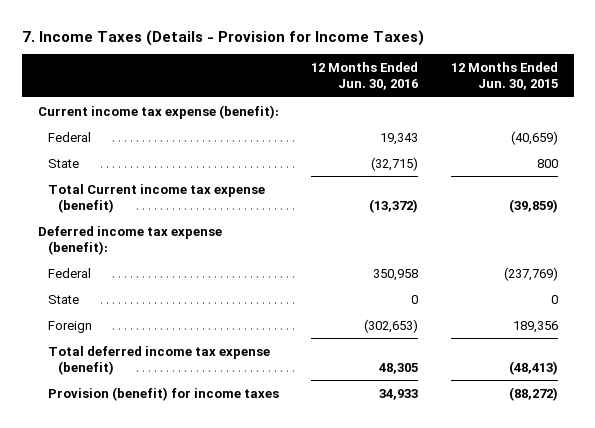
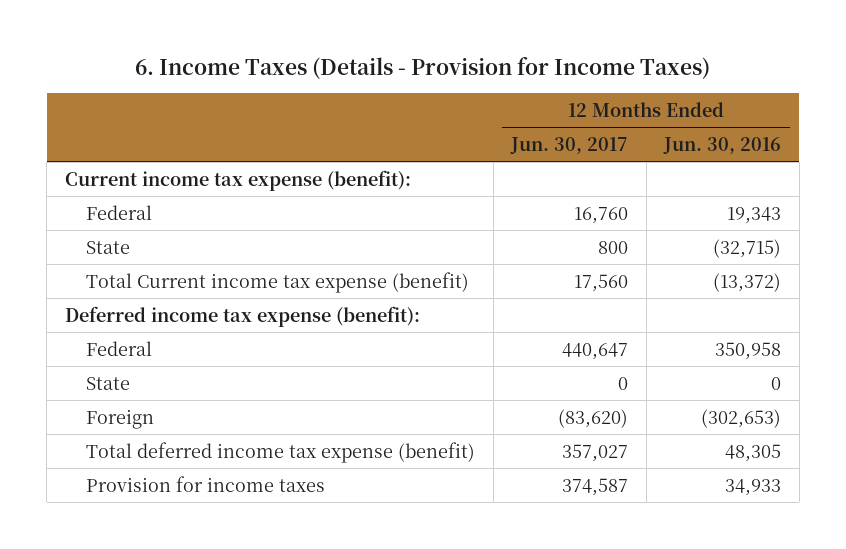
[21,29,424,46] 7. Income Taxes (Details - Provision for Income Taxes) -> [135,56,711,79] 6. Income Taxes (Details - Provision for Income Taxes)
[450,62,558,91] 12 Months Ended Jun. 30, 2015 -> none
none -> [510,136,629,154] Jun. 30, 2017
[48,386,280,401] Provision (benefit) for income taxes -> [86,475,326,492] Provision for income taxes

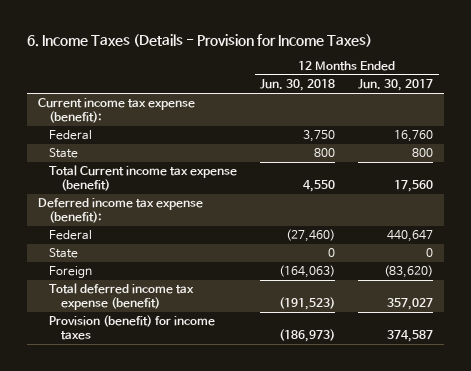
[663,136,782,154] Jun. 30, 2016 -> none
none -> [260,79,336,92] Jun. 30, 2018
[86,475,326,492] Provision for income taxes -> [49,315,216,341] Provision (benefit) for income taxes

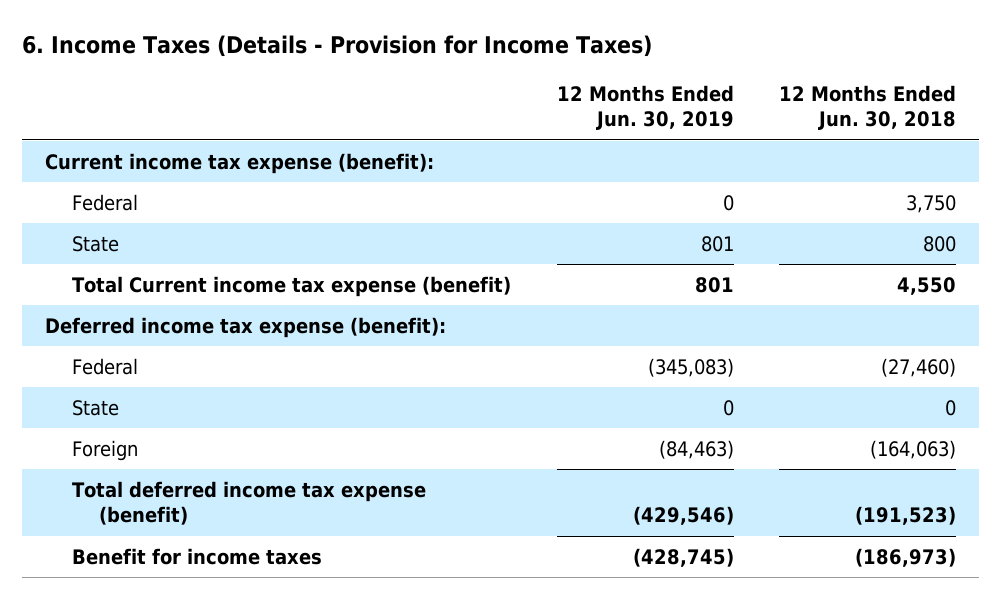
[358,79,434,92] Jun. 30, 2017 -> none
none -> [556,84,734,131] 12 Months Ended Jun. 30, 2019
[49,315,216,341] Provision (benefit) for income taxes -> [72,547,323,565] Benefit for income taxes

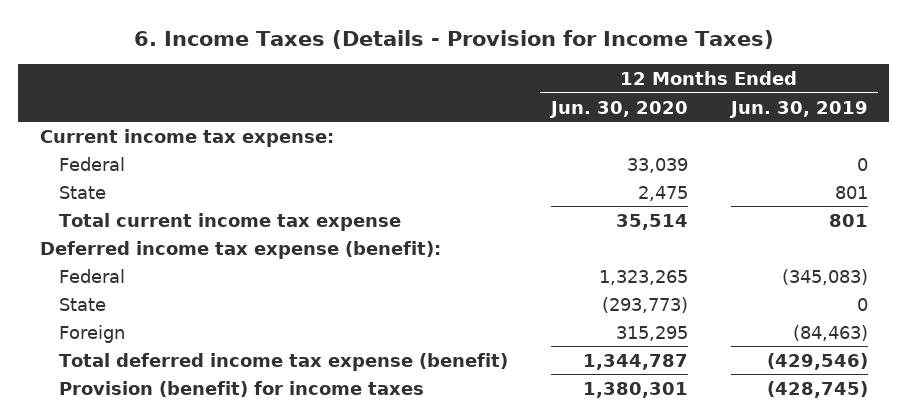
[779,84,957,131] 12 Months Ended Jun. 30, 2018 -> none
none -> [548,100,688,118] Jun. 30, 2020
[45,152,435,174] Current income tax expense (benefit): -> [39,128,334,147] Current income tax expense:
[72,275,512,297] Total Current income tax expense (benefit) -> [58,212,401,231] Total current income tax expense
[72,547,323,565] Benefit for income taxes -> [58,380,424,397] Provision (benefit) for income taxes

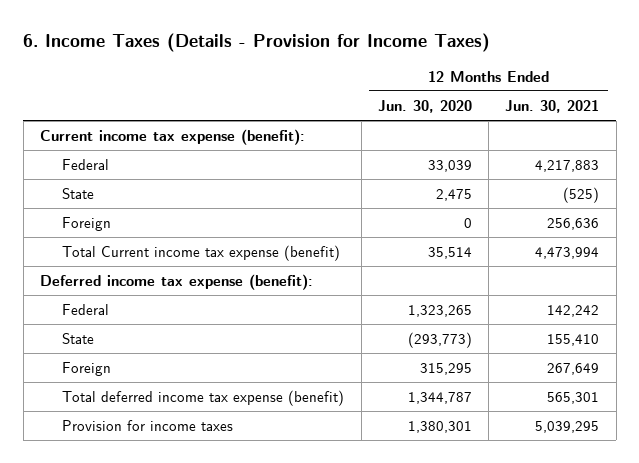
[728,100,868,118] Jun. 30, 2019 -> none
none -> [505,99,600,113] Jun. 30, 2021
[39,128,334,147] Current income tax expense: -> [39,128,305,145] Current income tax expense (benefit):
none -> [62,216,112,231] Foreign
[58,212,401,231] Total current income tax expense -> [62,244,341,261] Total Current income tax expense (benefit)
[58,380,424,397] Provision (benefit) for income taxes -> [62,419,234,431] Provision for income taxes

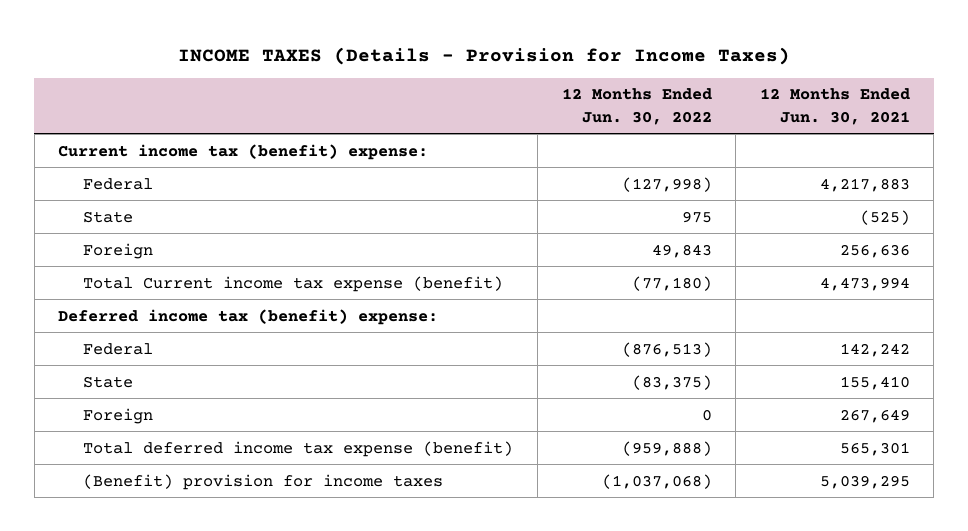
[23,32,491,52] 6. Income Taxes (Details - Provision for Income Taxes) -> [178,46,791,65] INCOME TAXES (Details - Provision for Income Taxes)
[377,99,472,113] Jun. 30, 2020 -> none
none -> [561,88,712,125] 12 Months Ended Jun. 30, 2022
[39,128,305,145] Current income tax expense (benefit): -> [58,143,429,160] Current income tax (benefit) expense:
[39,273,313,290] Deferred income tax expense (benefit): -> [58,308,439,325] Deferred income tax (benefit) expense:
[62,419,234,431] Provision for income taxes -> [83,473,444,490] (Benefit) provision for income taxes

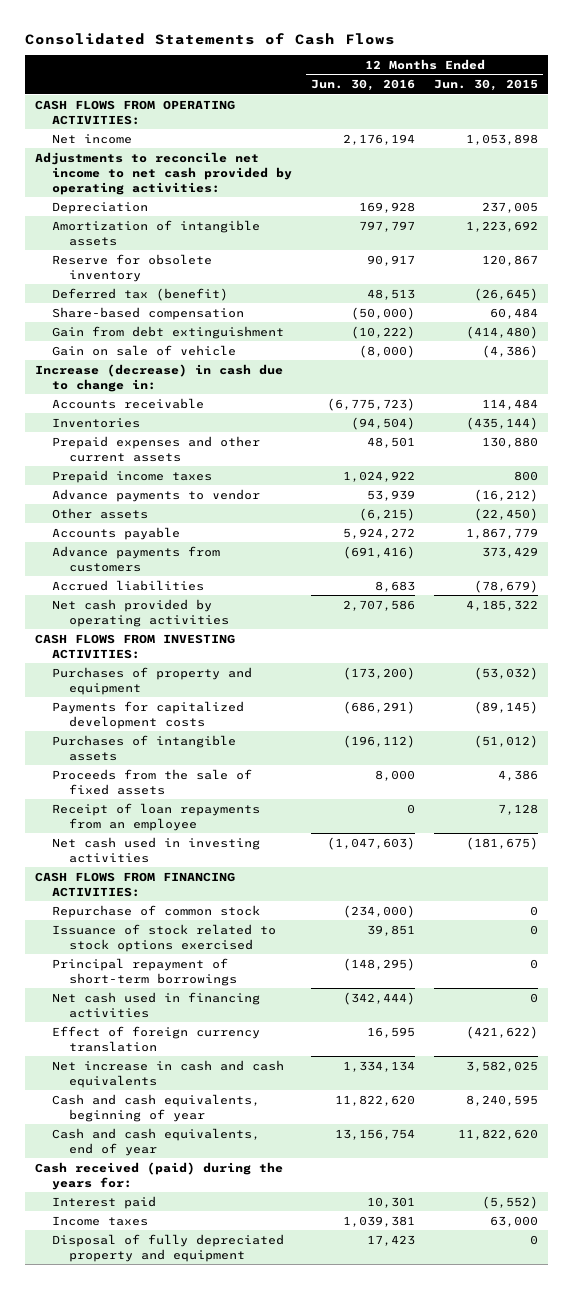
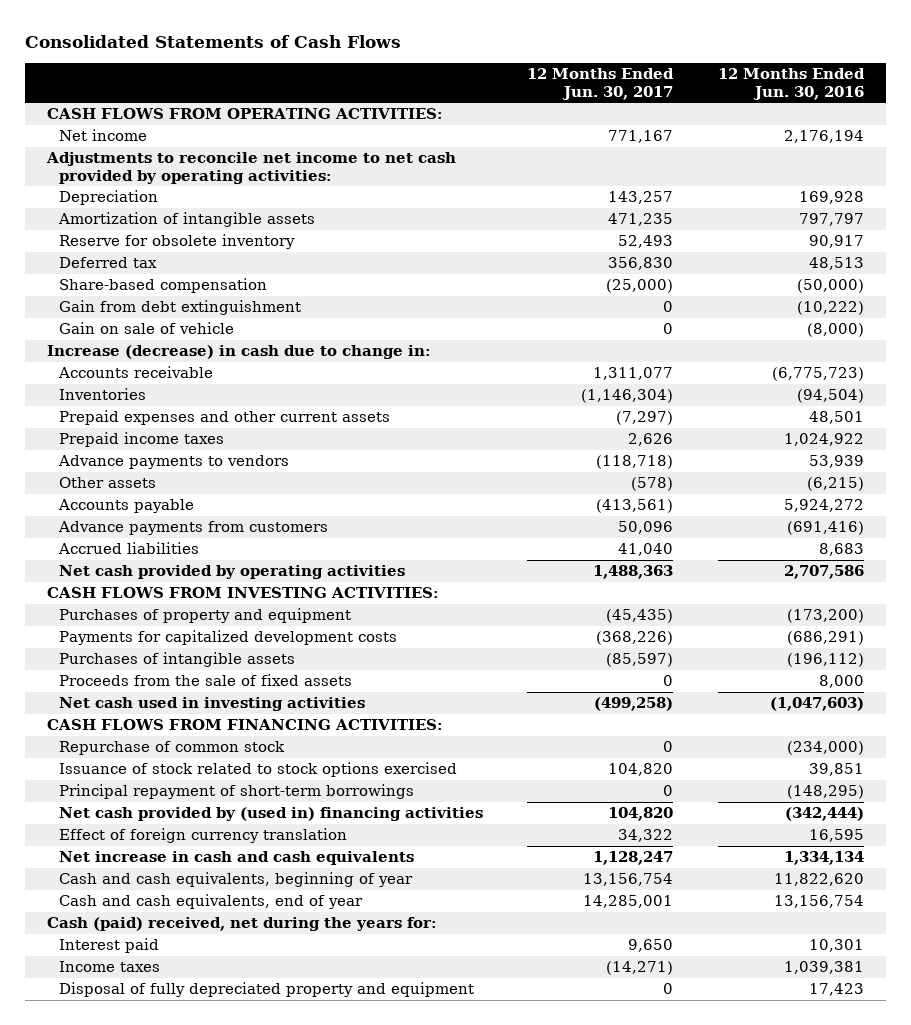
[434,79,539,92] Jun. 30, 2015 -> none
none -> [527,68,675,100] 12 Months Ended Jun. 30, 2017
[51,287,228,301] Deferred tax (benefit) -> [59,257,158,269] Deferred tax
[51,488,260,502] Advance payments to vendor -> [58,455,290,470] Advance payments to vendors
[51,802,260,831] Receipt of loan repayments from an employee -> none
[51,991,260,1018] Net cash used in financing activities -> [59,807,484,822] Net cash provided by (used in) financing activities
[35,1161,284,1190] Cash received (paid) during the years for: -> [47,917,438,932] Cash (paid) received, net during the years for:

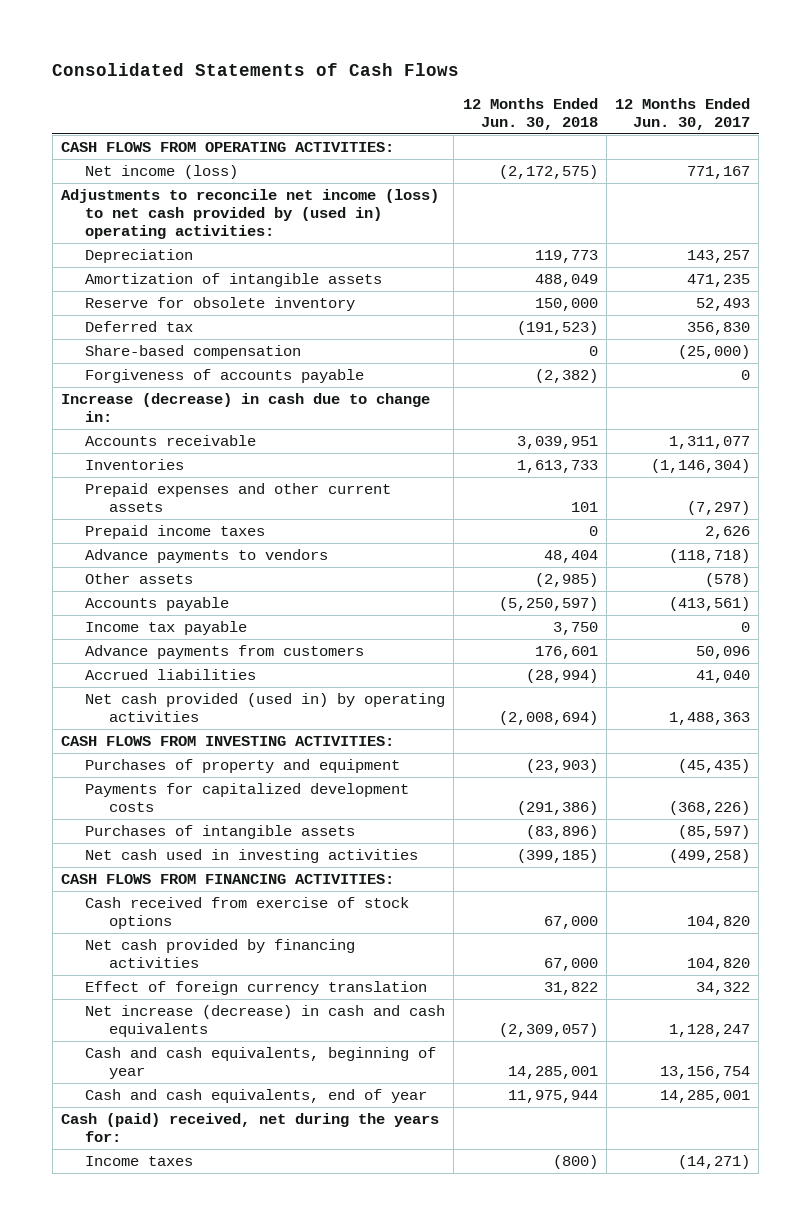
[717,68,865,100] 12 Months Ended Jun. 30, 2016 -> none
none -> [462,97,598,130] 12 Months Ended Jun. 30, 2018
[59,129,148,142] Net income -> [85,165,239,180] Net income (loss)
[46,152,457,184] Adjustments to reconcile net income to net cash provided by operating activities: -> [61,189,440,239] Adjustments to reconcile net income (loss) to net cash provided by (used in) operating activities:
[59,300,302,316] Gain from debt extinguishment -> none
[59,322,235,335] Gain on sale of vehicle -> none
none -> [85,369,365,384] Forgiveness of accounts payable
none -> [85,621,248,636] Income tax payable
[59,565,406,580] Net cash provided by operating activities -> [85,693,446,722] Net cash provided (used in) by operating activities
[59,674,353,687] Proceeds from the sale of fixed assets -> none
[59,741,286,756] Repurchase of common stock -> none
[59,784,415,800] Principal repayment of short-term borrowings -> none
[59,762,458,778] Issuance of stock related to stock options exercised -> [85,897,410,929] Cash received from exercise of stock options
[59,807,484,822] Net cash provided by (used in) financing activities -> [85,939,356,968] Net cash provided by financing activities
[59,851,415,866] Net increase in cash and cash equivalents -> [85,1005,446,1037] Net increase (decrease) in cash and cash equivalents
[59,938,160,954] Interest paid -> none
[59,982,475,998] Disposal of fully depreciated property and equipment -> none

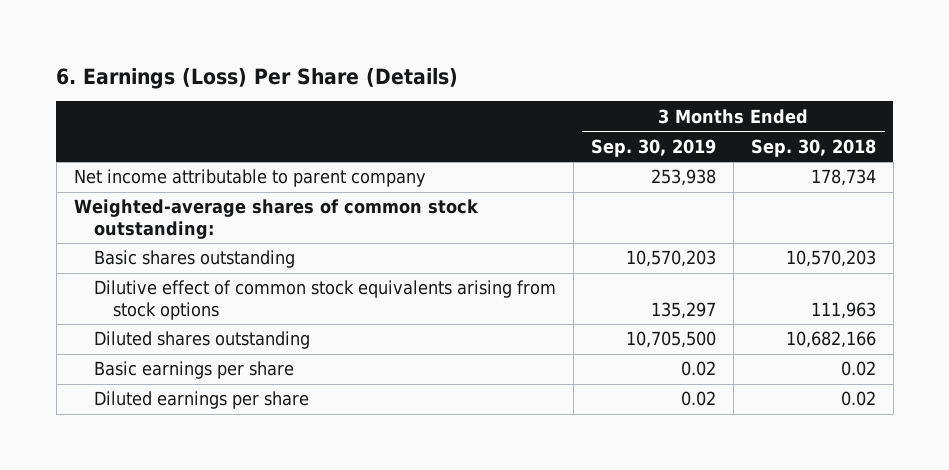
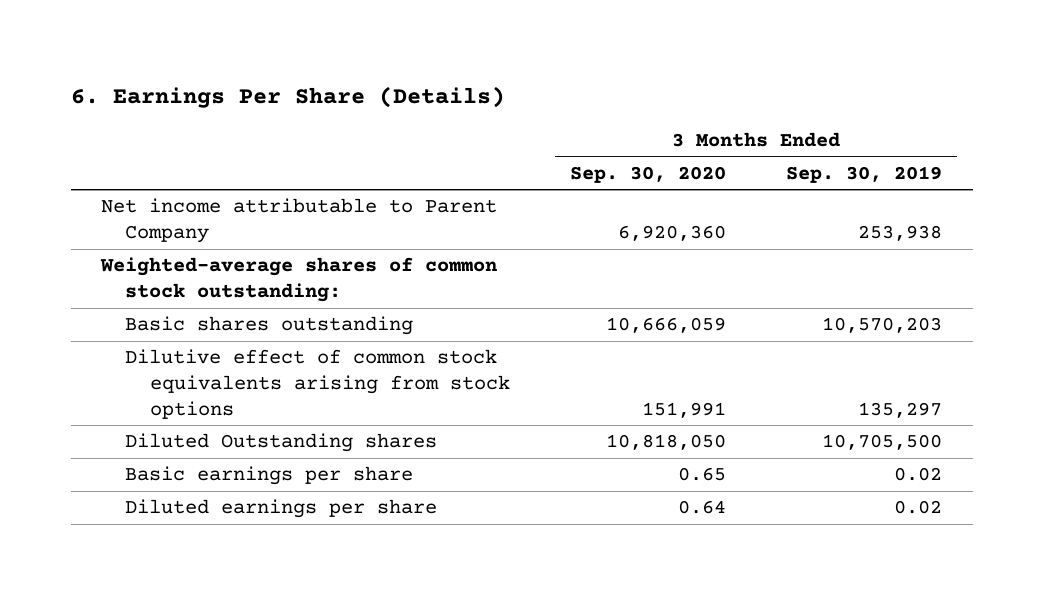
[56,67,459,89] 6. Earnings (Loss) Per Share (Details) -> [71,85,506,108] 6. Earnings Per Share (Details)
[750,138,876,157] Sep. 30, 2018 -> none
none -> [569,165,726,183] Sep. 30, 2020
[73,169,426,188] Net income attributable to parent company -> [101,198,498,244] Net income attributable to Parent Company
[93,331,310,350] Diluted shares outstanding -> [125,433,438,453] Diluted Outstanding shares

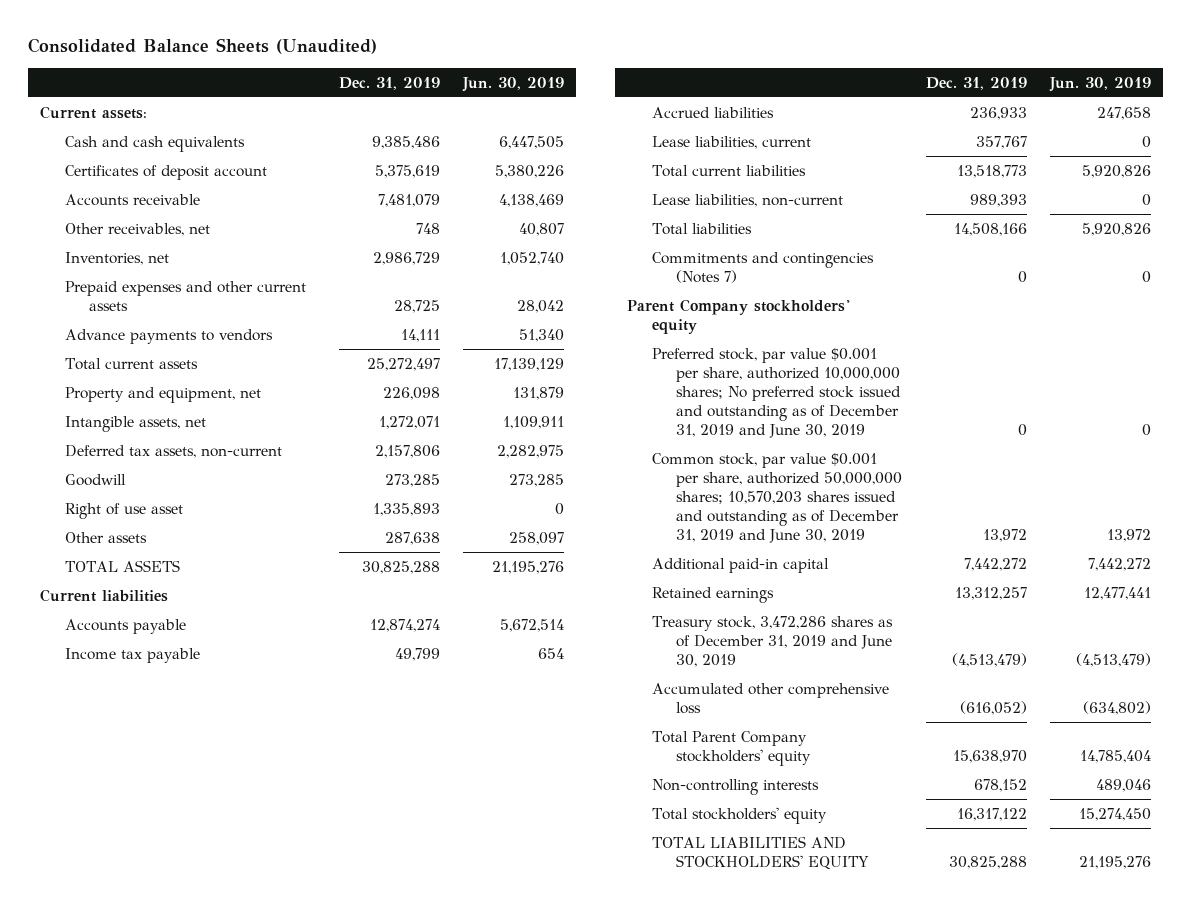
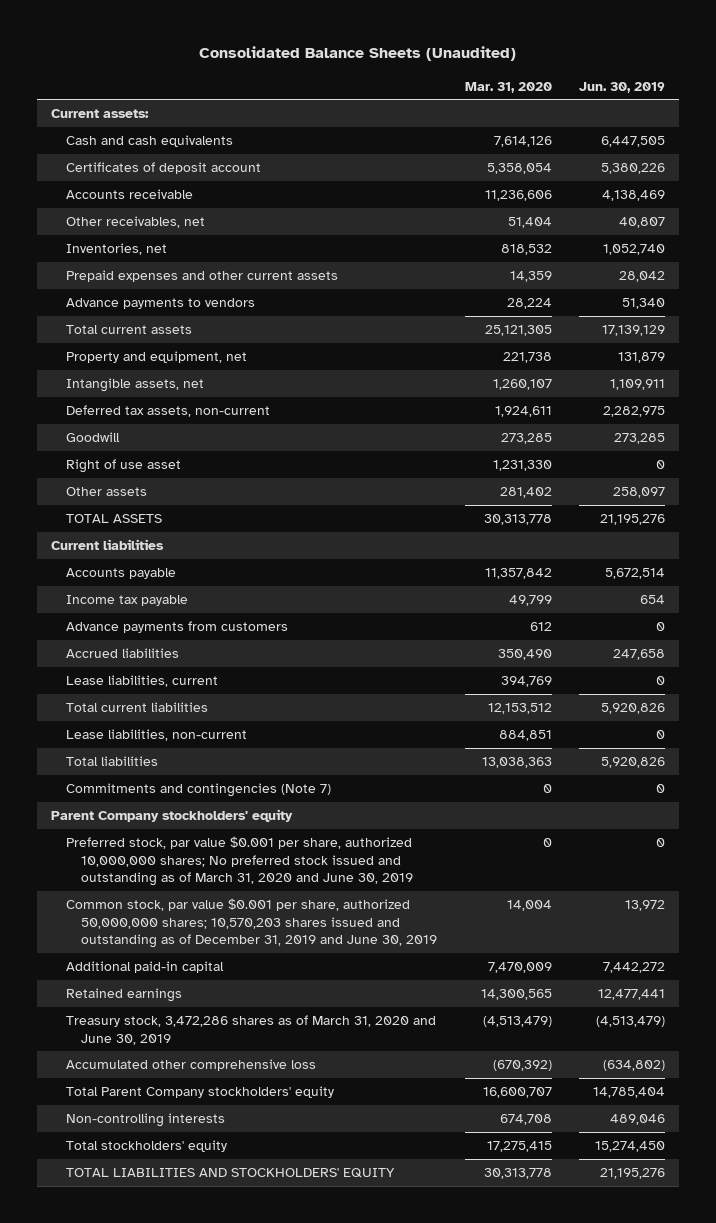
[338,76,440,90] Dec. 31, 2019 -> none
none -> [464,81,552,93] Mar. 31, 2020
none -> [65,621,288,634] Advance payments from customers
[651,251,874,283] Commitments and contingencies (Notes 7) -> [65,783,331,798] Commitments and contingencies (Note 7)
[651,347,902,438] Preferred stock, par value $0.001 per share, authorized 10,000,000 shares; No preferred stock issued and outstanding as of December 31, 2019 and June 30, 2019 -> [65,836,414,887] Preferred stock, par value $0.001 per share, authorized 10,000,000 shares; No preferred stock issued and outstanding as of March 31, 2020 and June 30, 2019
[651,615,893,667] Treasury stock, 3,472,286 shares as of December 31, 2019 and June 30, 2019 -> [65,1015,436,1045] Treasury stock, 3,472,286 shares as of March 31, 2020 and June 30, 2019

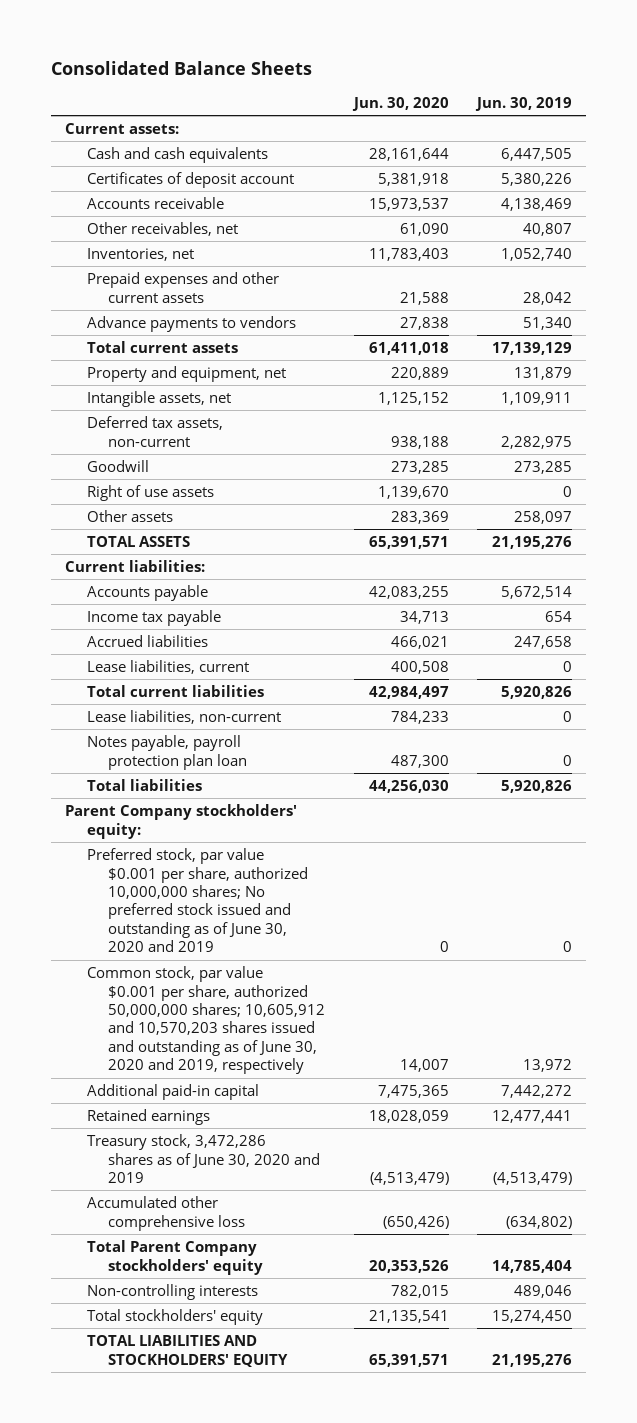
[198,46,516,62] Consolidated Balance Sheets (Unaudited) -> [51,60,313,75] Consolidated Balance Sheets
[464,81,552,93] Mar. 31, 2020 -> none
none -> [351,96,449,111] Jun. 30, 2020
[65,459,181,474] Right of use asset -> [86,485,214,502] Right of use assets
[50,539,164,551] Current liabilities -> [65,560,206,573] Current liabilities:
[65,621,288,634] Advance payments from customers -> none
none -> [86,735,248,770] Notes payable, payroll protection plan loan
[65,783,331,798] Commitments and contingencies (Note 7) -> none
[50,809,293,823] Parent Company stockholders' equity -> [65,804,298,839] Parent Company stockholders' equity:
[65,836,414,887] Preferred stock, par value $0.001 per share, authorized 10,000,000 shares; No preferred stock issued and outstanding as of March 31, 2020 and June 30, 2019 -> [86,848,309,953] Preferred stock, par value $0.001 per share, authorized 10,000,000 shares; No preferred stock issued and outstanding as of June 30, 2020 and 2019
[65,898,438,949] Common stock, par value $0.001 per share, authorized 50,000,000 shares; 10,570,203 shares issued and outstanding as of December 31, 2019 and June 30, 2019 -> [86,966,326,1075] Common stock, par value $0.001 per share, authorized 50,000,000 shares; 10,605,912 and 10,570,203 shares issued and outstanding as of June 30, 2020 and 2019, respectively
[65,1015,436,1045] Treasury stock, 3,472,286 shares as of March 31, 2020 and June 30, 2019 -> [86,1134,321,1184] Treasury stock, 3,472,286 shares as of June 30, 2020 and 2019

